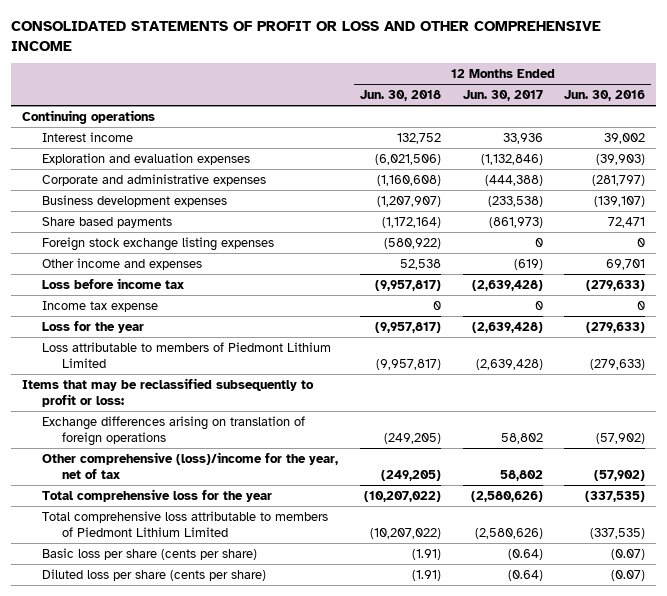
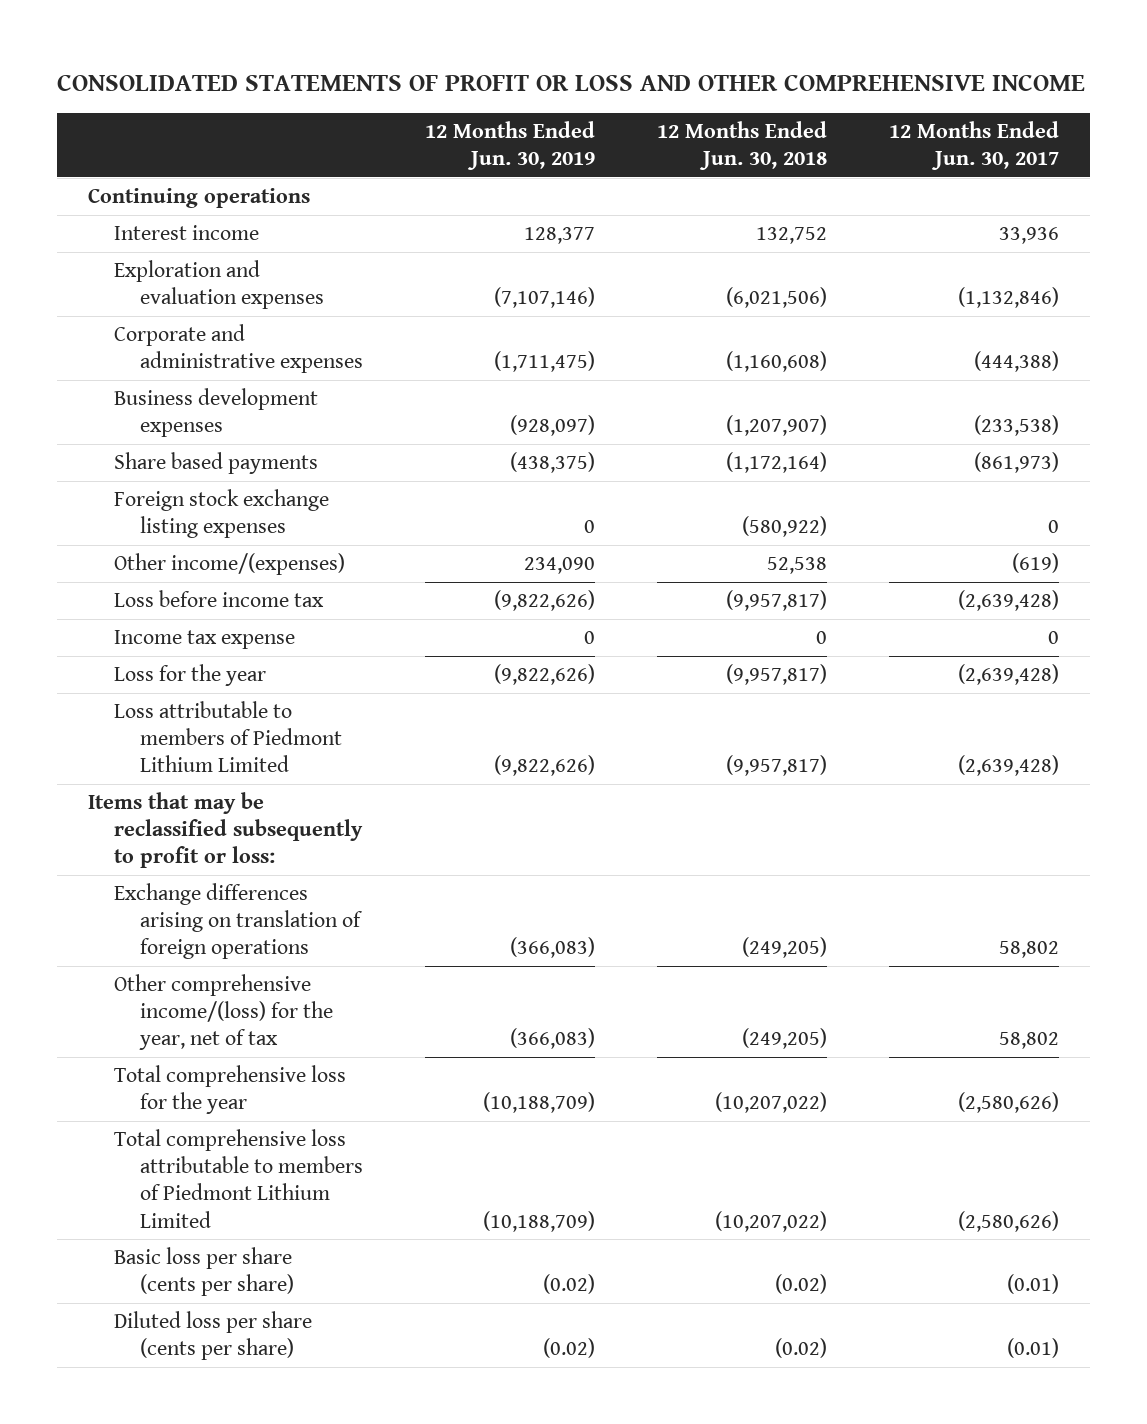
[564,90,646,102] Jun. 30, 2016 -> none
none -> [424,121,595,171] 12 Months Ended Jun. 30, 2019
[42,257,203,270] Other income and expenses -> [113,553,345,576] Other income/(expenses)
[42,451,339,479] Other comprehensive (loss)/income for the year, net of tax -> [113,974,333,1051] Other comprehensive income/(loss) for the year, net of tax
[411,548,441,560] (1.91) -> [774,1274,827,1295] (0.02)
[507,548,543,560] (0.64) -> [1007,1274,1060,1295] (0.01)
[411,569,441,581] (1.91) -> [774,1338,827,1359] (0.02)
[507,569,543,581] (0.64) -> [1007,1338,1060,1359] (0.01)

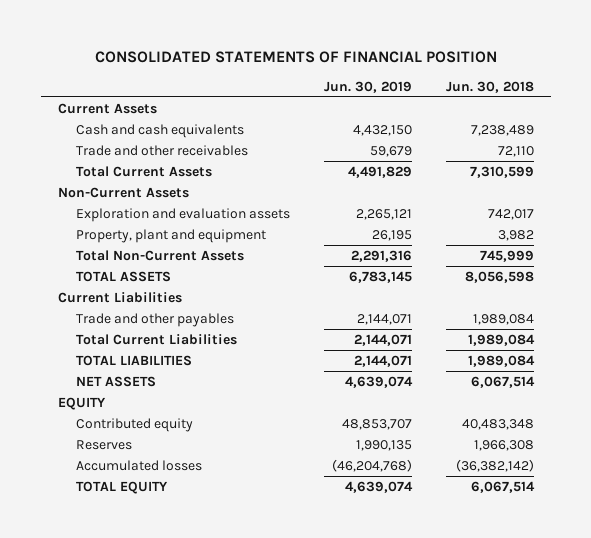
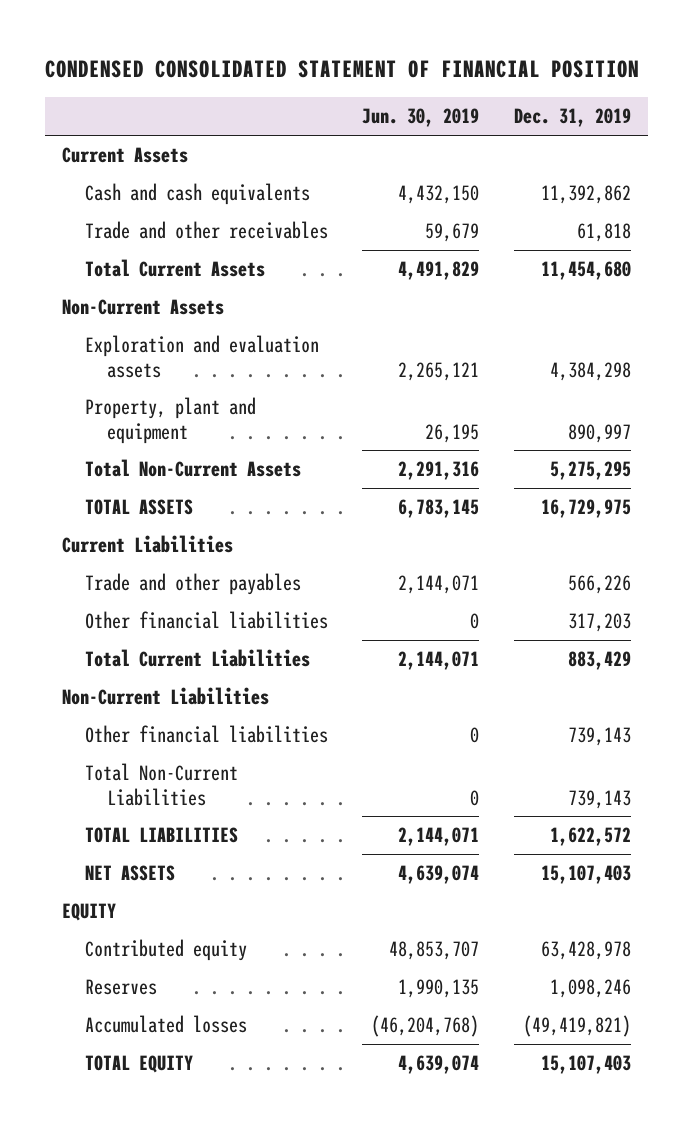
[94,51,497,64] CONSOLIDATED STATEMENTS OF FINANCIAL POSITION -> [45,59,640,78] CONDENSED CONSOLIDATED STATEMENT OF FINANCIAL POSITION
[445,80,534,93] Jun. 30, 2018 -> none
none -> [514,108,632,128] Dec. 31, 2019
none -> [84,611,328,630] Other financial liabilities
none -> [62,687,270,706] Non-Current Liabilities
none -> [84,725,328,744] Other financial liabilities
none -> [84,763,238,806] Total Non-Current Liabilities

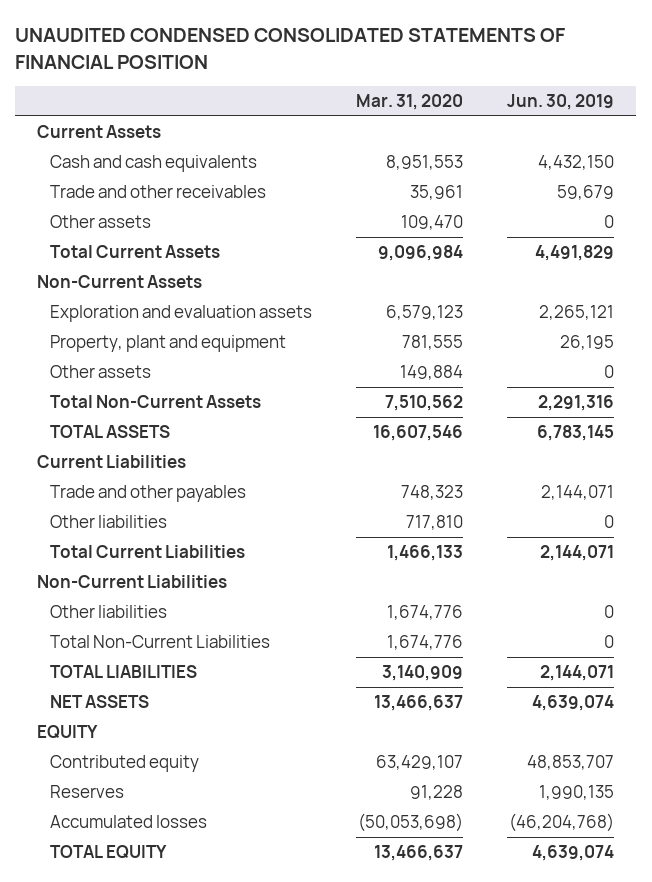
[45,59,640,78] CONDENSED CONSOLIDATED STATEMENT OF FINANCIAL POSITION -> [15,27,566,69] UNAUDITED CONDENSED CONSOLIDATED STATEMENTS OF FINANCIAL POSITION
[514,108,632,128] Dec. 31, 2019 -> none
none -> [355,93,463,110] Mar. 31, 2020
none -> [49,215,151,229] Other assets
none -> [49,365,151,379] Other assets
[84,611,328,630] Other financial liabilities -> [49,515,167,529] Other liabilities
[84,725,328,744] Other financial liabilities -> [49,605,167,619] Other liabilities

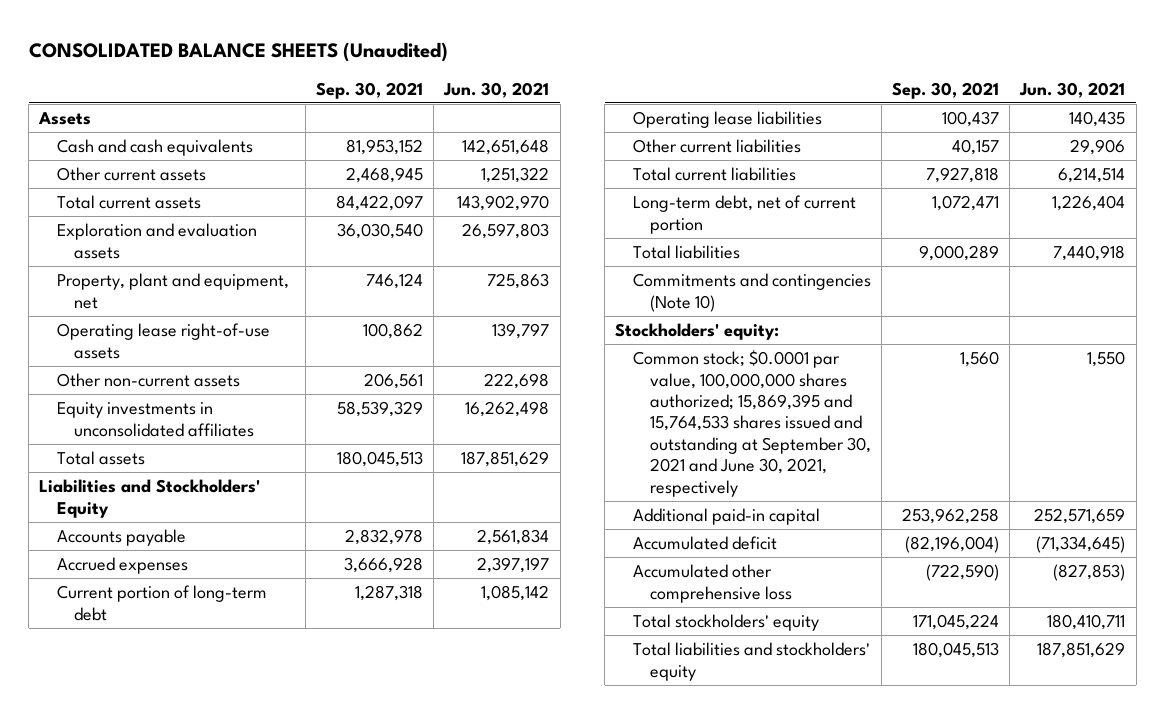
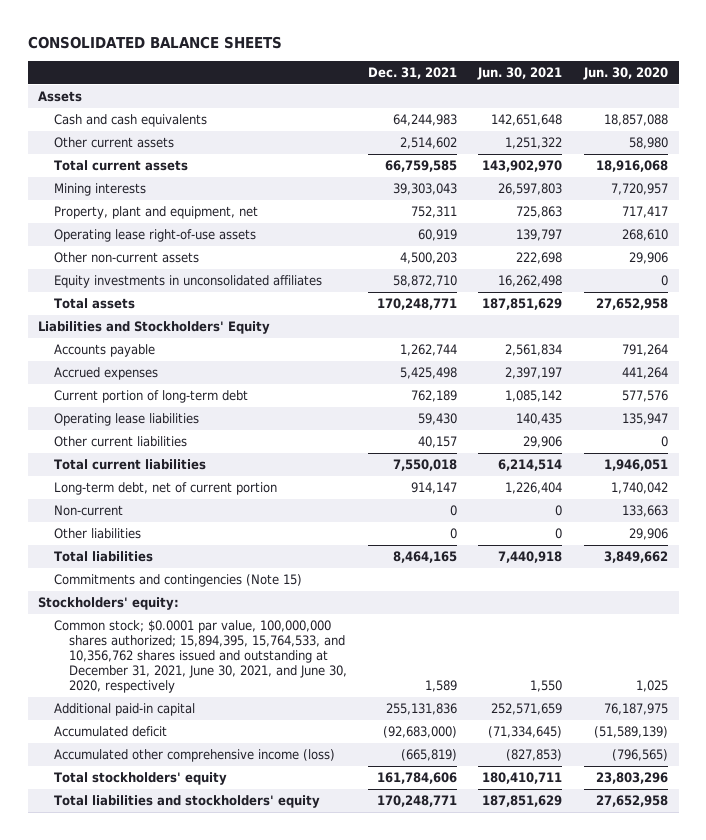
[28,41,448,62] CONSOLIDATED BALANCE SHEETS (Unaudited) -> [27,35,282,49] CONSOLIDATED BALANCE SHEETS
[316,81,424,99] Sep. 30, 2021 -> none
none -> [368,66,458,79] Dec. 31, 2021
none -> [582,66,668,80] Jun. 30, 2020
[56,223,257,259] Exploration and evaluation assets -> [53,183,146,197] Mining interests
none -> [53,505,123,517] Non-current
none -> [53,528,141,540] Other liabilities
[632,273,871,312] Commitments and contingencies (Note 10) -> [53,574,302,588] Commitments and contingencies (Note 15)
[632,350,871,497] Common stock; $0.0001 par value, 100,000,000 shares authorized; 15,869,395 and 15,764,533 shares issued and outstanding at September 30, 2021 and June 30, 2021, respectively -> [53,620,347,694] Common stock; $0.0001 par value, 100,000,000 shares authorized; 15,894,395, 15,764,533, and 10,356,762 shares issued and outstanding at December 31, 2021, June 30, 2021, and June 30, 2020, respectively
[632,564,792,603] Accumulated other comprehensive loss -> [53,749,335,763] Accumulated other comprehensive income (loss)

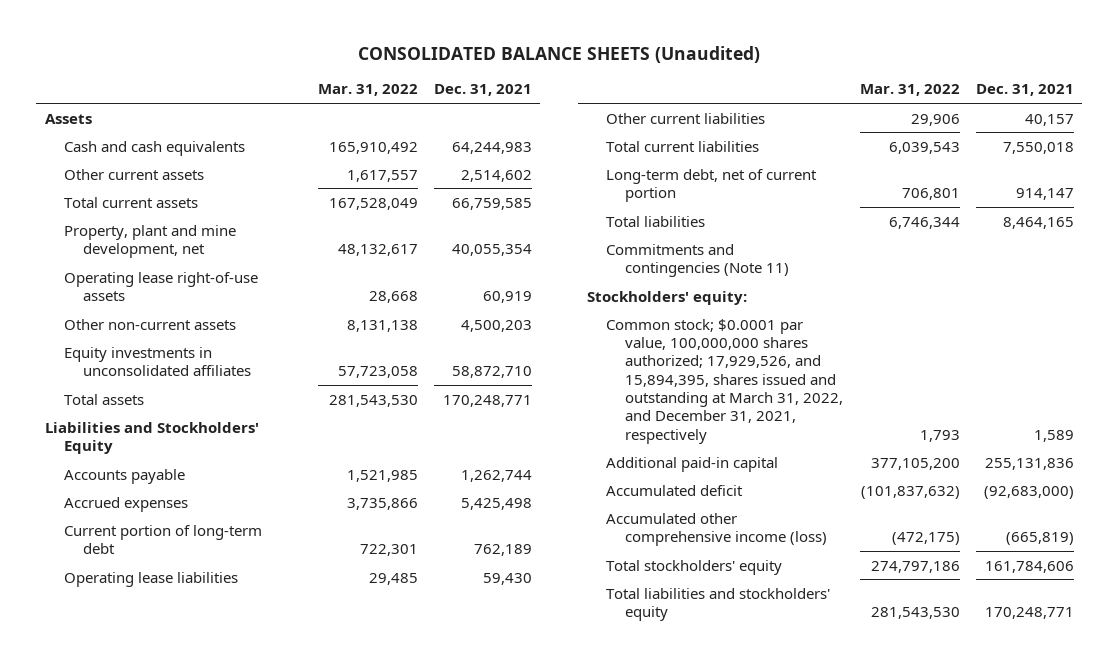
[27,35,282,49] CONSOLIDATED BALANCE SHEETS -> [358,45,761,63] CONSOLIDATED BALANCE SHEETS (Unaudited)
[477,66,563,80] Jun. 30, 2021 -> none
[582,66,668,80] Jun. 30, 2020 -> none
none -> [317,84,418,97] Mar. 31, 2022
[53,183,146,197] Mining interests -> none
[53,206,258,220] Property, plant and equipment, net -> [63,224,236,258] Property, plant and mine development, net
[411,206,458,219] 752,311 -> [452,243,533,256] 40,055,354
[53,505,123,517] Non-current -> none
[53,528,141,540] Other liabilities -> none
[53,574,302,588] Commitments and contingencies (Note 15) -> [605,243,790,277] Commitments and contingencies (Note 11)
[53,620,347,694] Common stock; $0.0001 par value, 100,000,000 shares authorized; 15,894,395, 15,764,533, and 10,356,762 shares issued and outstanding at December 31, 2021, June 30, 2021, and June 30, 2020, respectively -> [605,318,844,444] Common stock; $0.0001 par value, 100,000,000 shares authorized; 17,929,526, and 15,894,395, shares issued and outstanding at March 31, 2022, and December 31, 2021, respectively

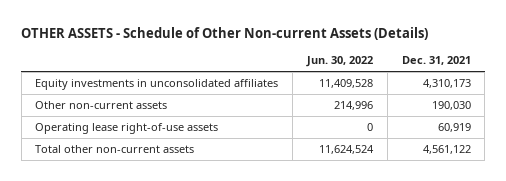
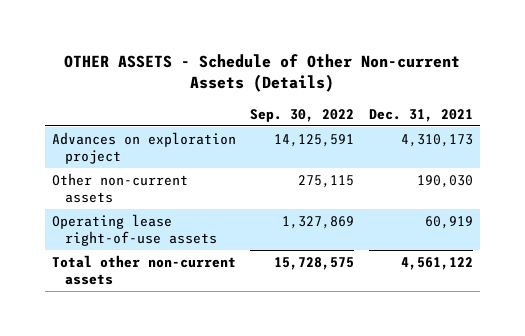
[305,56,373,68] Jun. 30, 2022 -> none
none -> [250,108,355,122] Sep. 30, 2022
[35,78,279,90] Equity investments in unconsolidated affiliates -> [52,131,237,165] Advances on exploration project

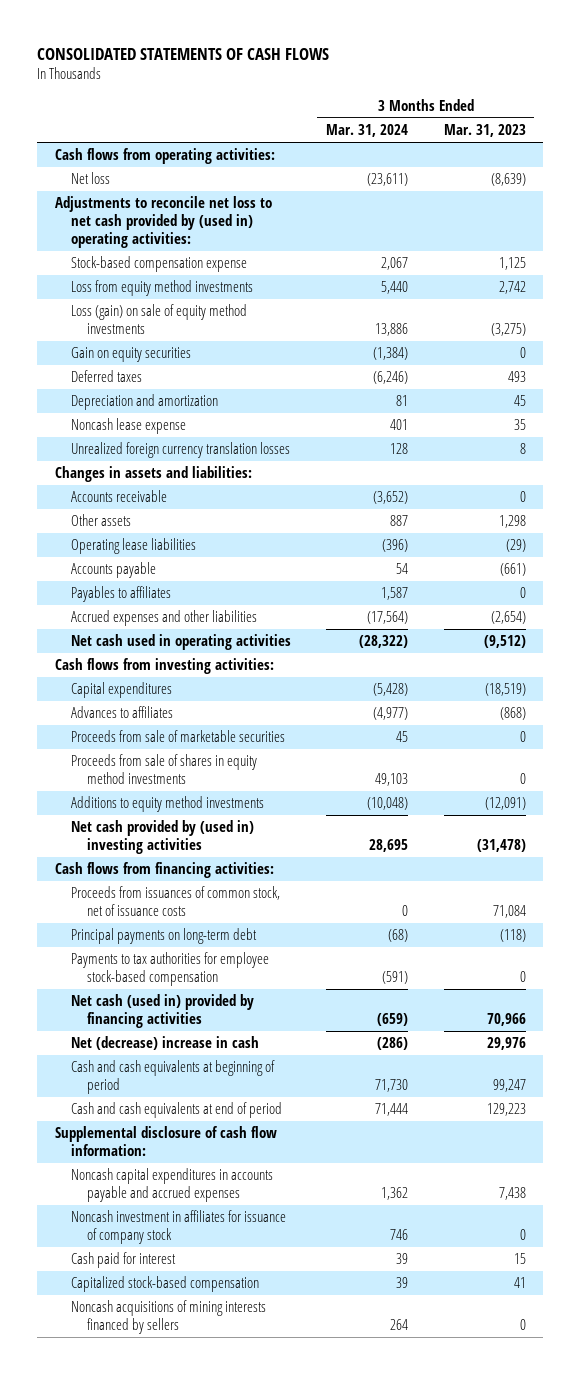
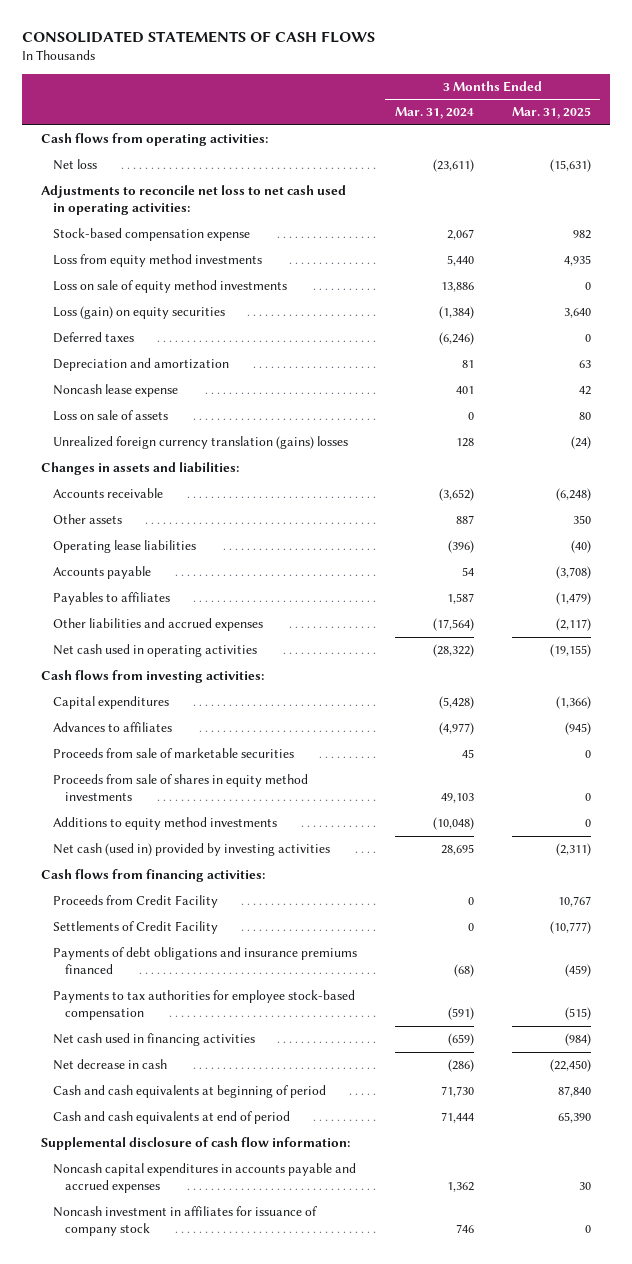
[443,124,526,138] Mar. 31, 2023 -> none
none -> [511,107,591,120] Mar. 31, 2025
[54,196,272,249] Adjustments to reconcile net loss to net cash provided by (used in) operating activities: -> [40,185,346,216] Adjustments to reconcile net loss to net cash used in operating activities:
[70,304,247,335] Loss (gain) on sale of equity method investments -> [53,280,288,294] Loss on sale of equity method investments
[70,347,191,363] Gain on equity securities -> [53,306,226,320] Loss (gain) on equity securities
none -> [53,410,169,422] Loss on sale of assets
[70,442,290,459] Unrealized foreign currency translation losses -> [53,436,349,450] Unrealized foreign currency translation (gains) losses
[70,610,257,627] Accrued expenses and other liabilities -> [53,618,264,632] Other liabilities and accrued expenses
[70,820,254,855] Net cash provided by (used in) investing activities -> [53,843,331,857] Net cash (used in) provided by investing activities
[70,886,280,917] Proceeds from issuances of common stock, net of issuance costs -> none
[70,928,257,945] Principal payments on long-term debt -> none
none -> [53,895,219,909] Proceeds from Credit Facility
none -> [53,921,219,935] Settlements of Credit Facility
none -> [53,947,358,975] Payments of debt obligations and insurance premiums financed
[70,994,254,1029] Net cash (used in) provided by financing activities -> [53,1033,256,1047] Net cash used in financing activities
[70,1036,259,1051] Net (decrease) increase in cash -> [53,1059,168,1071] Net decrease in cash
[70,1252,176,1269] Cash paid for interest -> none
[70,1276,259,1293] Capitalized stock-based compensation -> none
[70,1300,266,1335] Noncash acquisitions of mining interests financed by sellers -> none

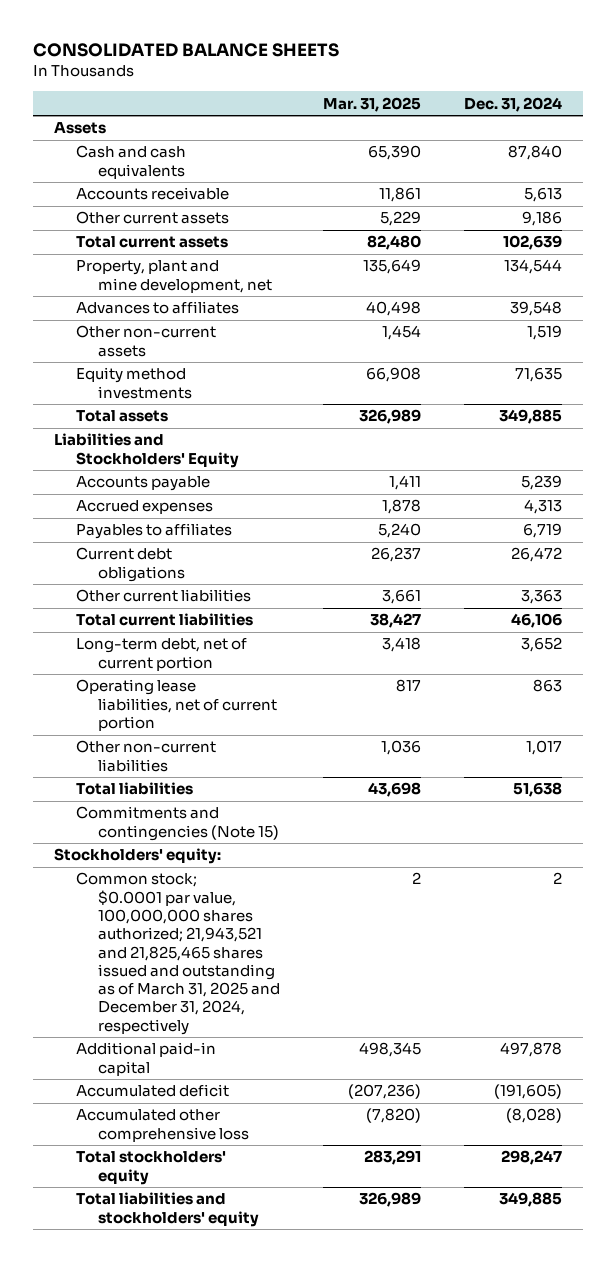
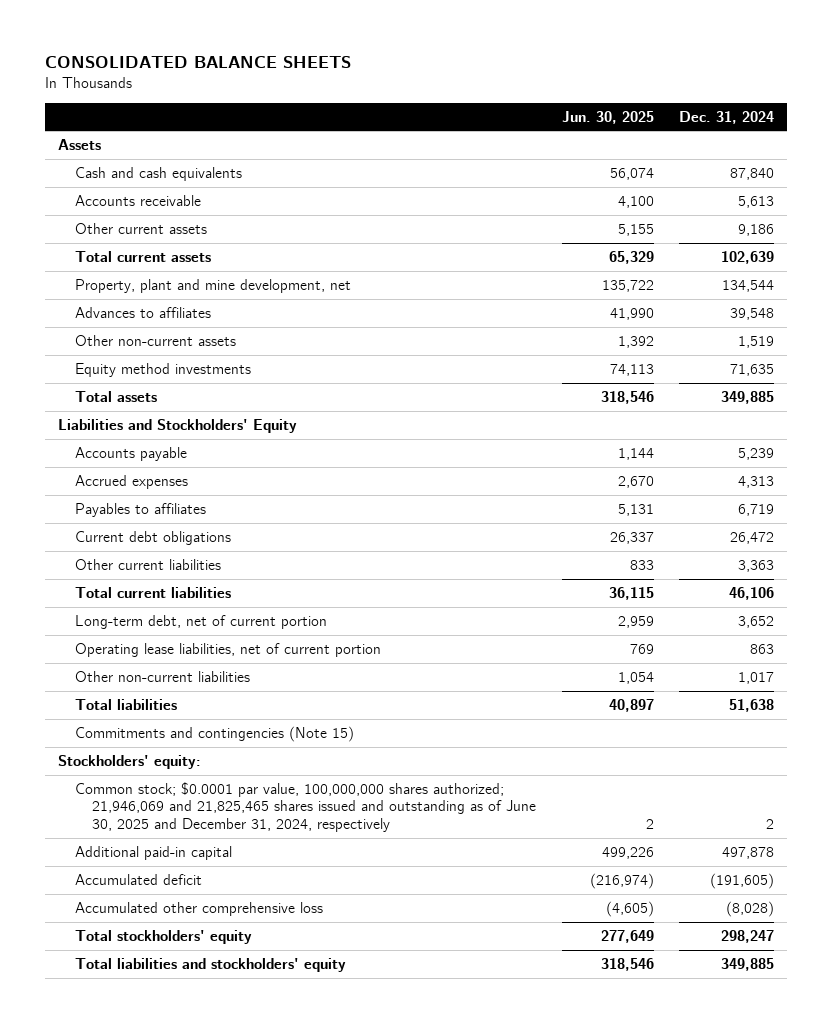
[323,96,422,112] Mar. 31, 2025 -> none
none -> [561,110,654,124] Jun. 30, 2025
[76,872,281,1035] Common stock; $0.0001 par value, 100,000,000 shares authorized; 21,943,521 and 21,825,465 shares issued and outstanding as of March 31, 2025 and December 31, 2024, respectively -> [75,781,537,832] Common stock; $0.0001 par value, 100,000,000 shares authorized; 21,946,069 and 21,825,465 shares issued and outstanding as of June 30, 2025 and December 31, 2024, respectively

